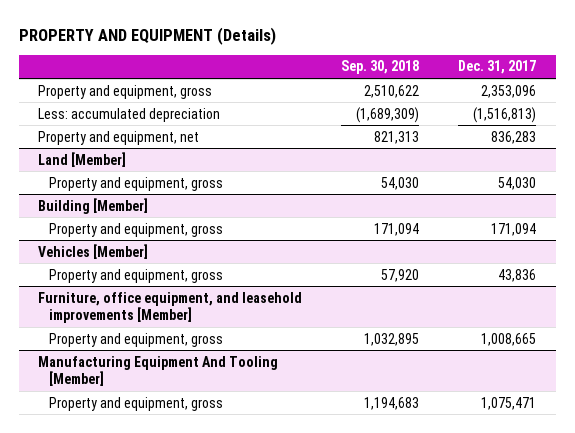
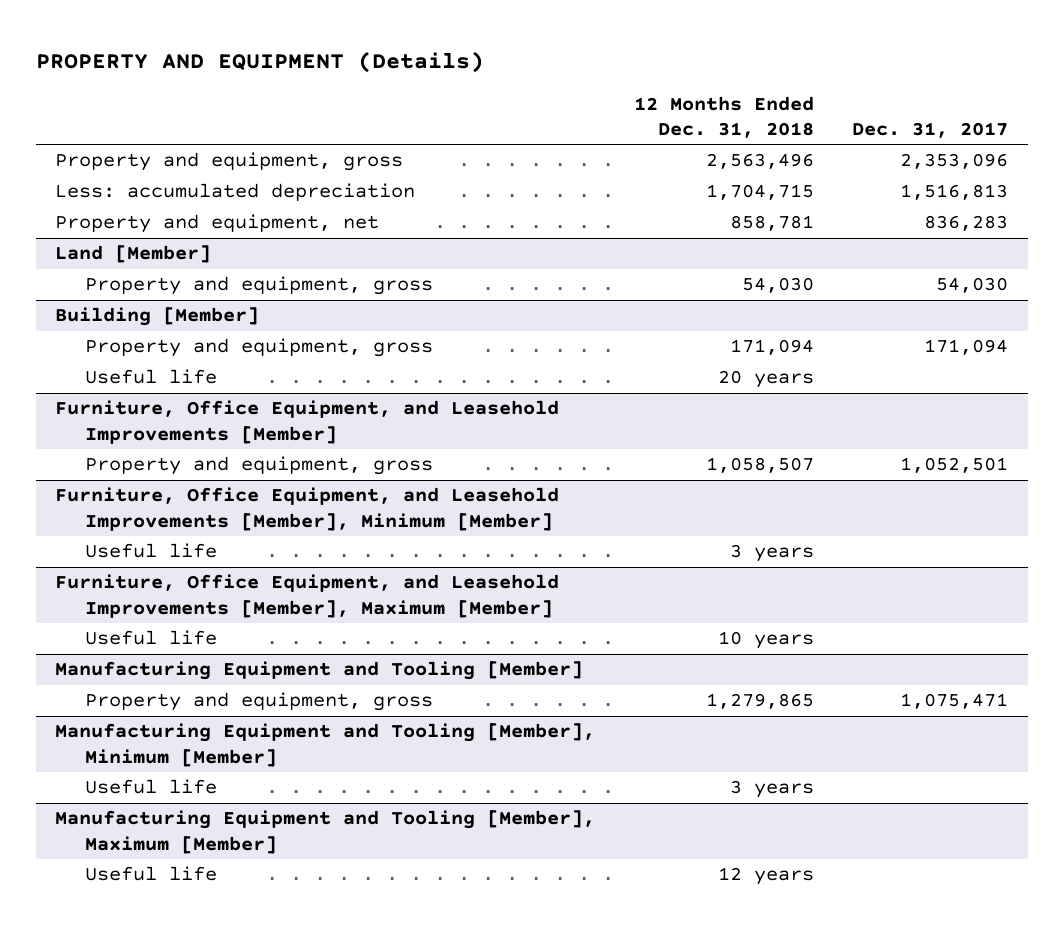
[341,60,420,75] Sep. 30, 2018 -> none
none -> [633,95,814,139] 12 Months Ended Dec. 31, 2018
[473,106,537,123] (1,516,813) -> [900,184,1009,201] 1,516,813
[38,243,149,259] Vehicles [Member] -> none
[48,268,223,283] Property and equipment, gross -> none
none -> [84,369,217,385] Useful life
[38,291,303,324] Furniture, office equipment, and leasehold improvements [Member] -> [55,400,560,445] Furniture, Office Equipment, and Leasehold Improvements [Member]
[481,332,537,346] 1,008,665 -> [900,457,1009,474] 1,052,501
none -> [55,487,560,532] Furniture, Office Equipment, and Leasehold Improvements [Member], Minimum [Member]
none -> [84,543,217,559] Useful life
none -> [55,574,560,619] Furniture, Office Equipment, and Leasehold Improvements [Member], Maximum [Member]
none -> [84,630,217,646] Useful life
[38,355,279,387] Manufacturing Equipment And Tooling [Member] -> [55,661,584,681] Manufacturing Equipment and Tooling [Member]
none -> [55,723,596,768] Manufacturing Equipment and Tooling [Member], Minimum [Member]
none -> [84,779,217,795] Useful life
none -> [55,810,596,855] Manufacturing Equipment and Tooling [Member], Maximum [Member]
none -> [84,866,217,882] Useful life

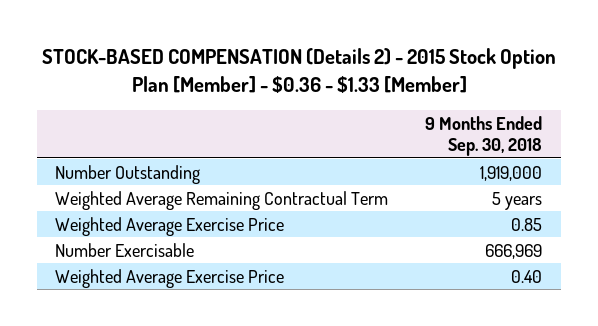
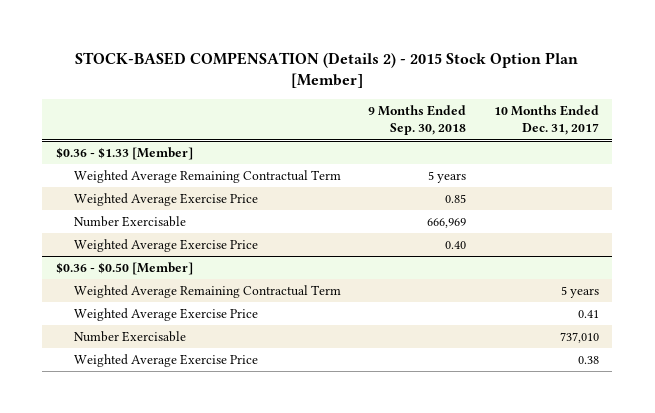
[41,48,556,94] STOCK-BASED COMPENSATION (Details 2) - 2015 Stock Option Plan [Member] - $0.36 - $1.33 [Member] -> [75,51,579,88] STOCK-BASED COMPENSATION (Details 2) - 2015 Stock Option Plan [Member]
none -> [493,104,599,136] 10 Months Ended Dec. 31, 2017
[55,164,201,184] Number Outstanding -> none
none -> [56,147,194,161] $0.36 - $1.33 [Member]
none -> [56,262,194,276] $0.36 - $0.50 [Member]
none -> [73,285,341,299] Weighted Average Remaining Contractual Term
none -> [73,308,258,322] Weighted Average Exercise Price
none -> [73,331,186,343] Number Exercisable
none -> [73,354,258,368] Weighted Average Exercise Price

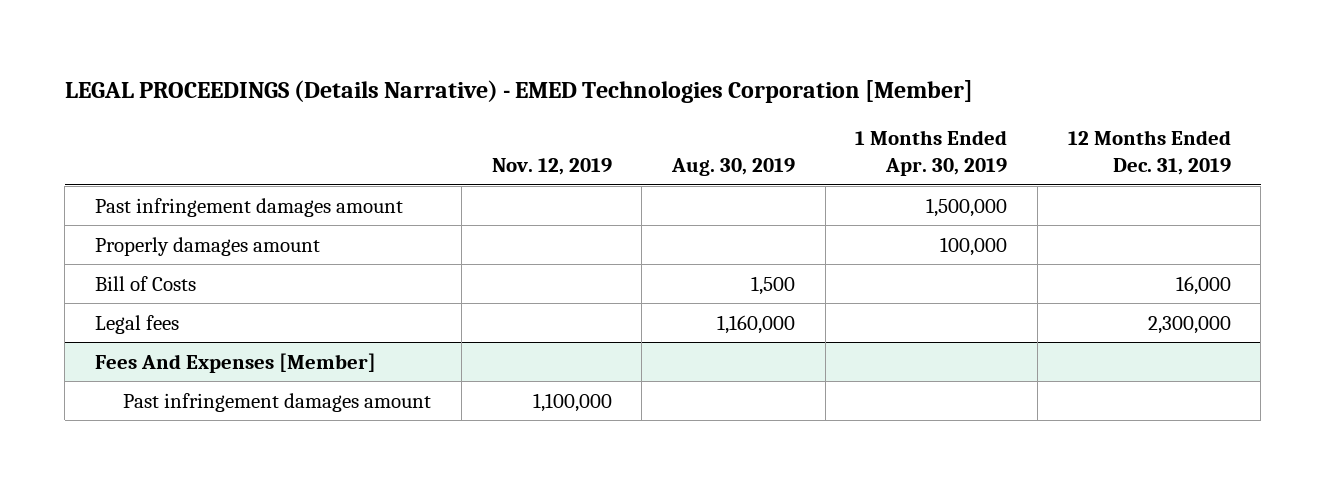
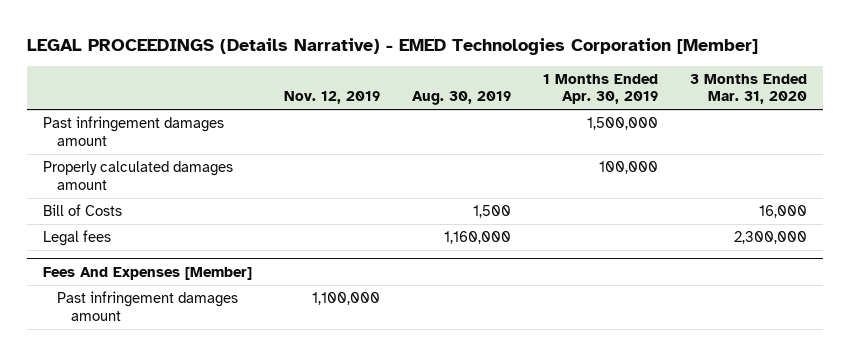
[1067,130,1231,176] 12 Months Ended Dec. 31, 2019 -> none
none -> [690,73,808,105] 3 Months Ended Mar. 31, 2020
[95,236,321,256] Properly damages amount -> [43,161,234,190] Properly calculated damages amount

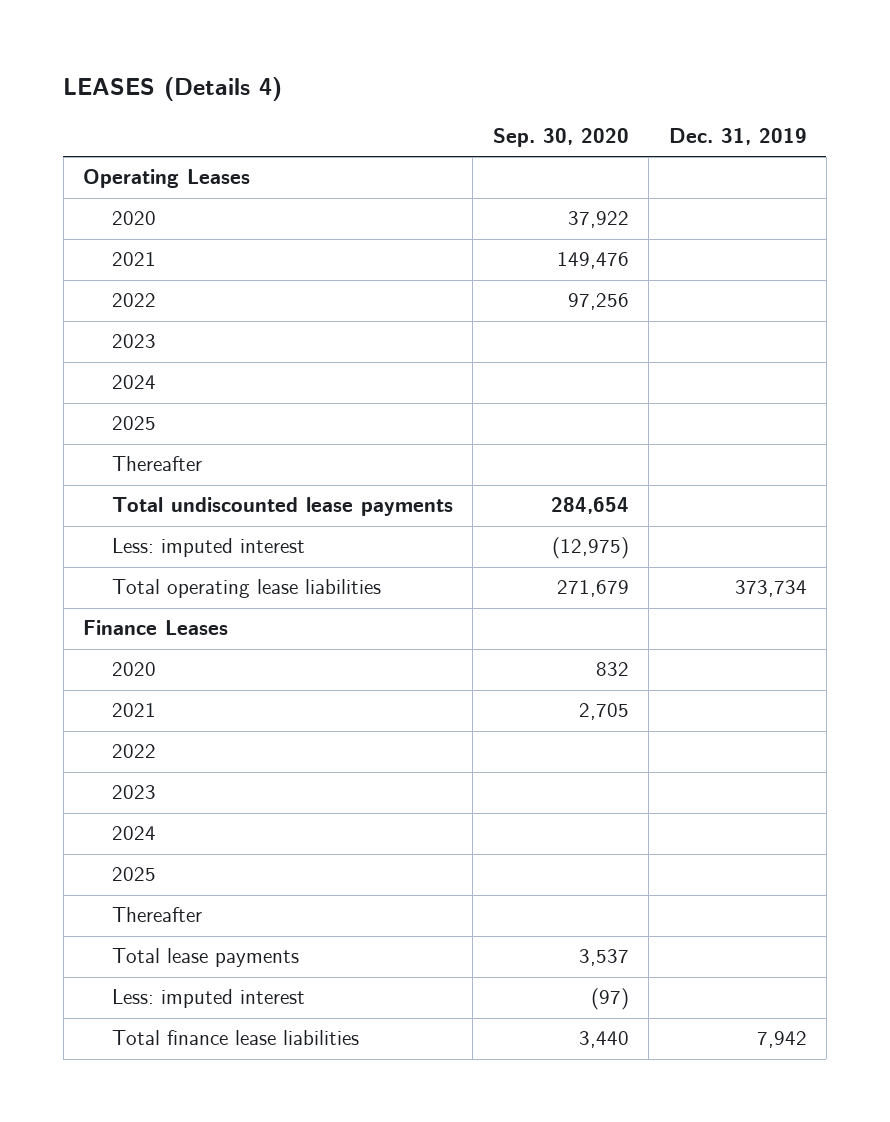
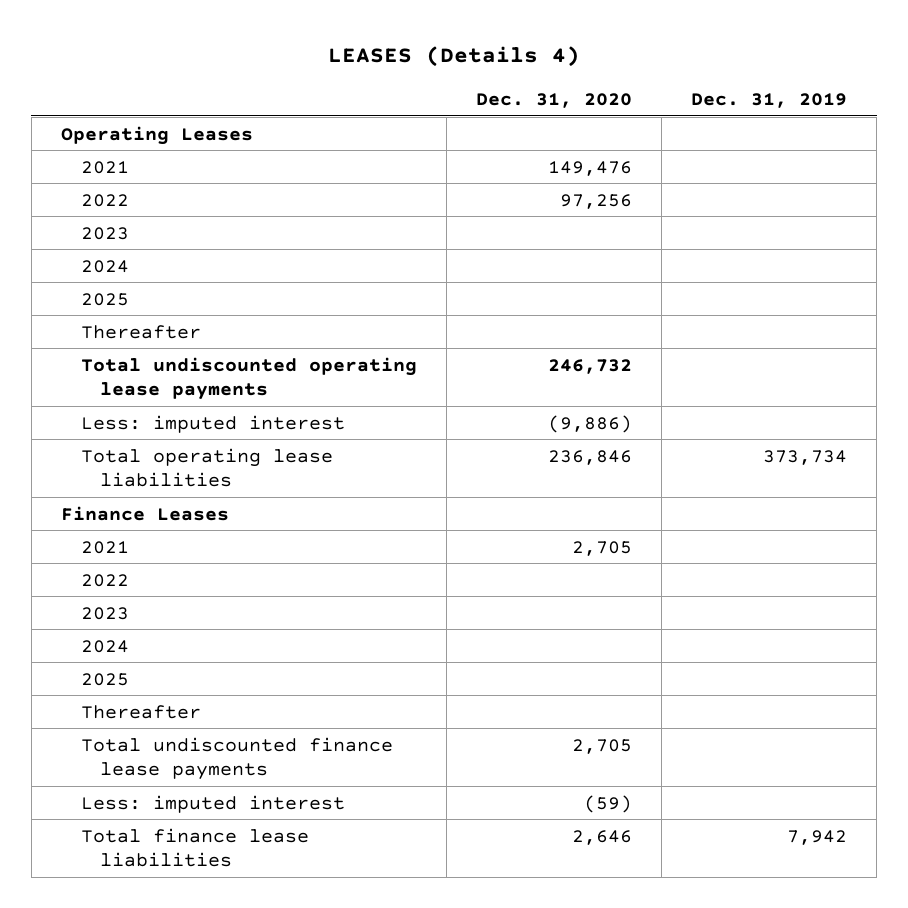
[492,127,629,147] Sep. 30, 2020 -> none
none -> [475,92,632,108] Dec. 31, 2020
[111,211,156,226] 2020 -> none
[111,497,453,517] Total undiscounted lease payments -> [80,356,417,401] Total undiscounted operating lease payments
[111,662,156,677] 2020 -> none
[111,948,299,968] Total lease payments -> [80,736,393,781] Total undiscounted finance lease payments

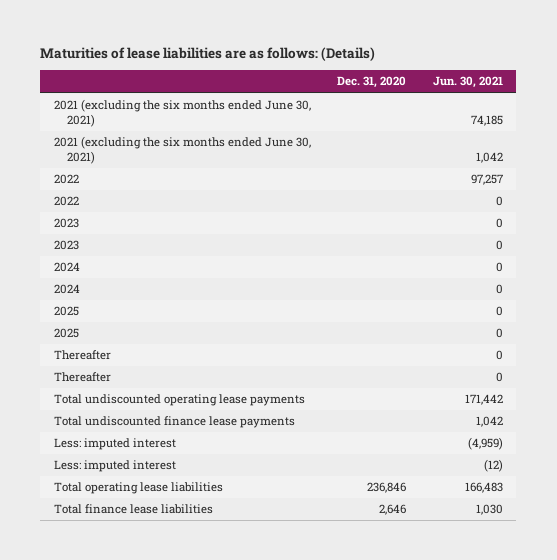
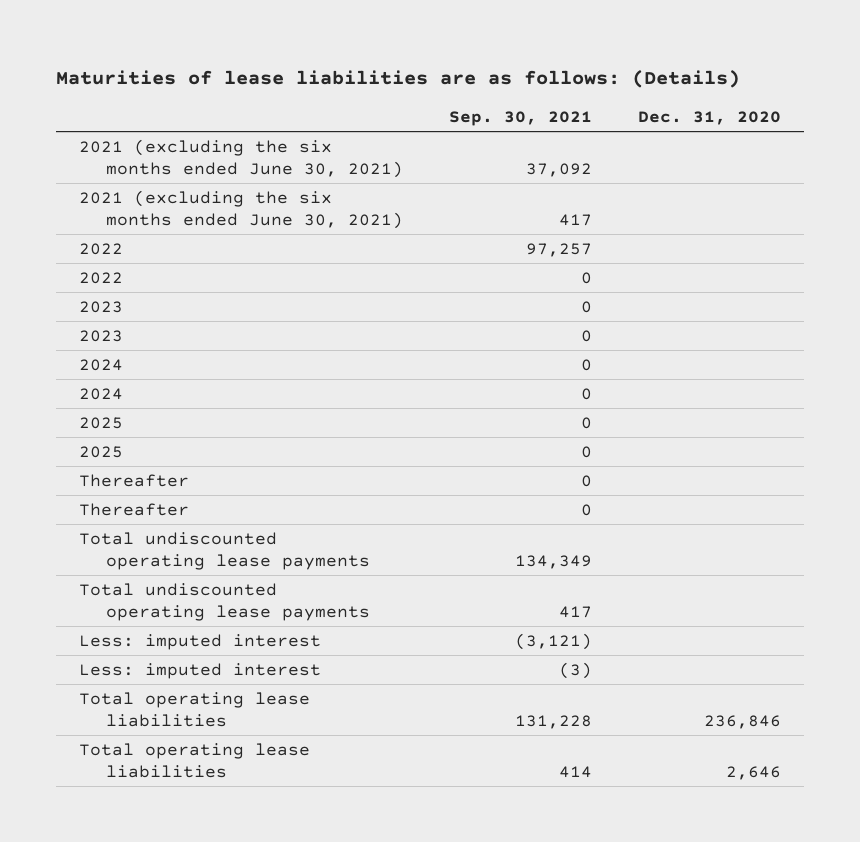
[433,76,504,89] Jun. 30, 2021 -> none
none -> [449,110,593,126] Sep. 30, 2021
[53,416,295,429] Total undiscounted finance lease payments -> [79,582,371,621] Total undiscounted operating lease payments
[53,504,213,515] Total finance lease liabilities -> [79,742,311,778] Total operating lease liabilities

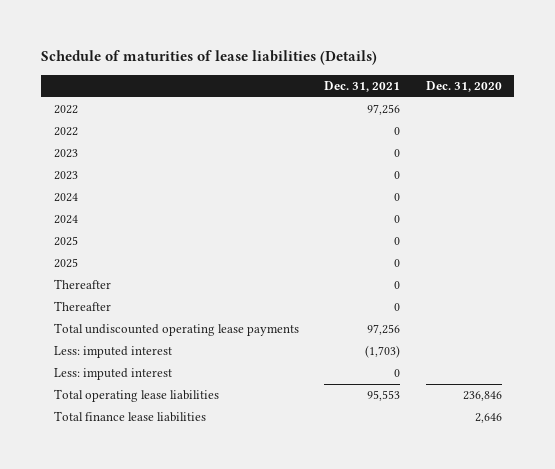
[56,70,741,89] Maturities of lease liabilities are as follows: (Details) -> [40,50,377,66] Schedule of maturities of lease liabilities (Details)
[449,110,593,126] Sep. 30, 2021 -> none
none -> [324,80,401,92] Dec. 31, 2021
[79,138,404,178] 2021 (excluding the six months ended June 30, 2021) -> none
[79,189,404,229] 2021 (excluding the six months ended June 30, 2021) -> none
[79,582,371,621] Total undiscounted operating lease payments -> none
[79,742,311,778] Total operating lease liabilities -> [53,411,206,423] Total finance lease liabilities

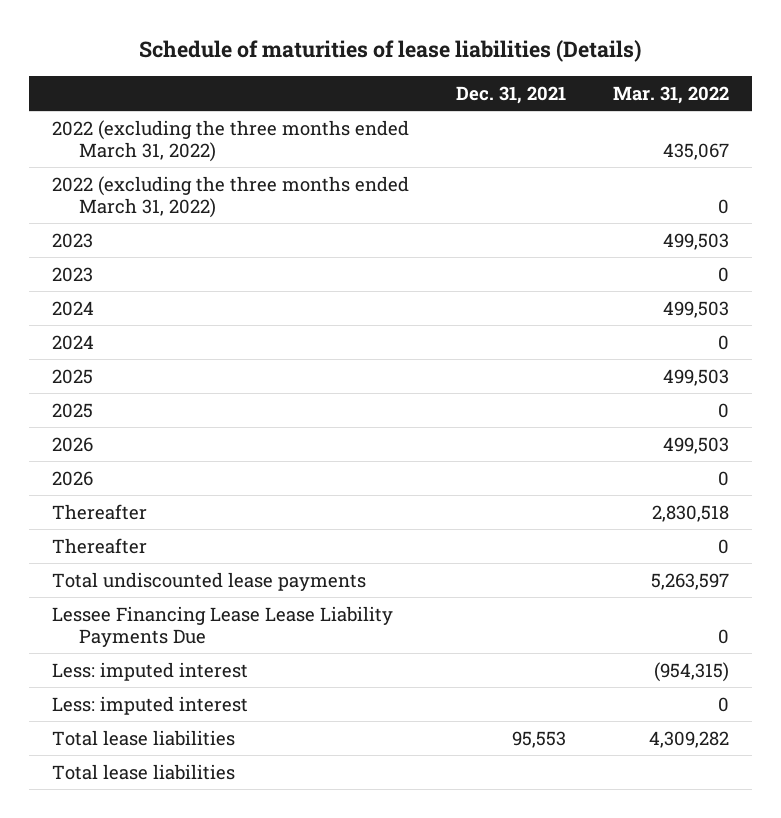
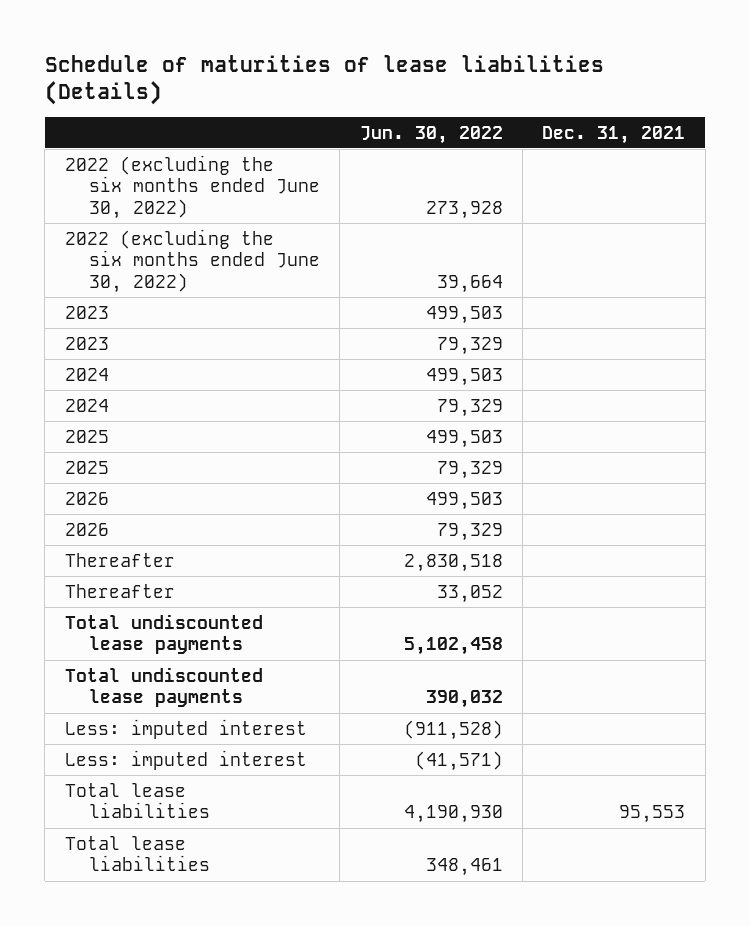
[612,85,729,104] Mar. 31, 2022 -> none
none -> [359,125,503,144] Jun. 30, 2022
[51,119,409,162] 2022 (excluding the three months ended March 31, 2022) -> [64,154,320,219] 2022 (excluding the six months ended June 30, 2022)
[51,175,409,218] 2022 (excluding the three months ended March 31, 2022) -> [64,228,320,293] 2022 (excluding the six months ended June 30, 2022)
[51,605,393,647] Lessee Financing Lease Lease Liability Payments Due -> none
none -> [64,666,263,708] Total undiscounted lease payments

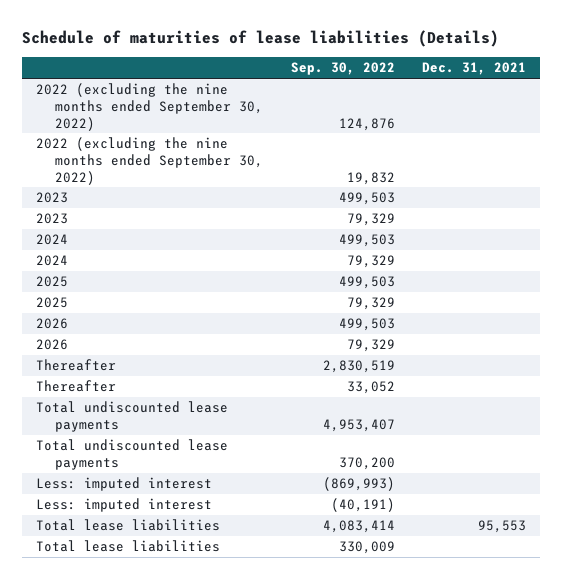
[359,125,503,144] Jun. 30, 2022 -> none
none -> [290,62,395,76] Sep. 30, 2022
[64,154,320,219] 2022 (excluding the six months ended June 30, 2022) -> [36,83,264,131] 2022 (excluding the nine months ended September 30, 2022)
[64,228,320,293] 2022 (excluding the six months ended June 30, 2022) -> [36,137,264,185] 2022 (excluding the nine months ended September 30, 2022)

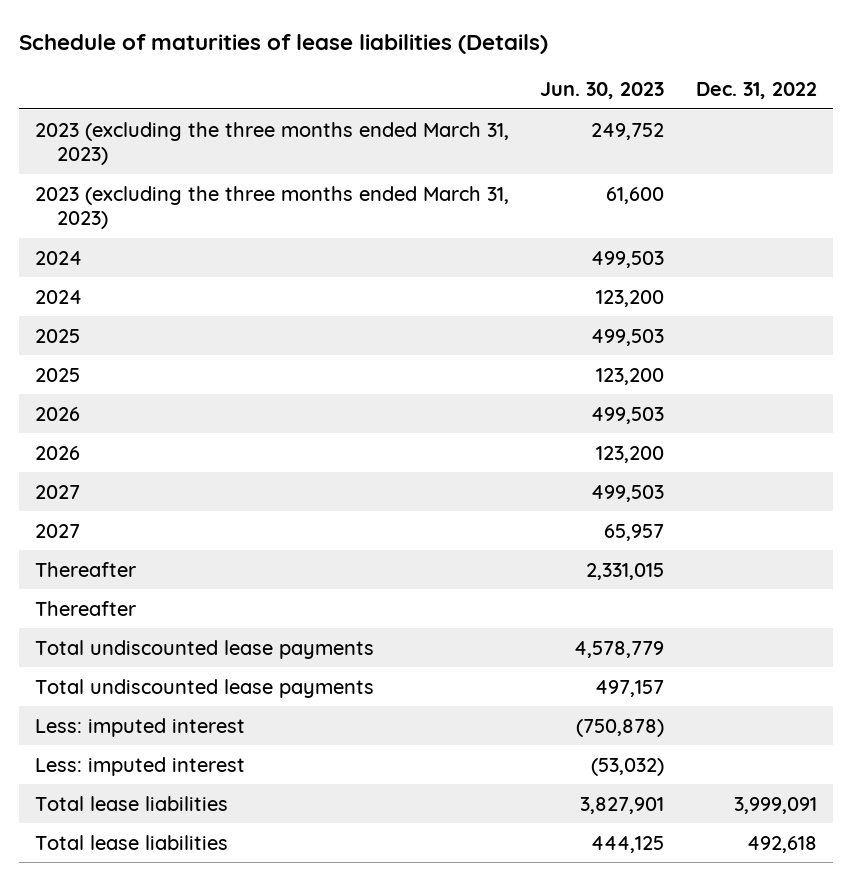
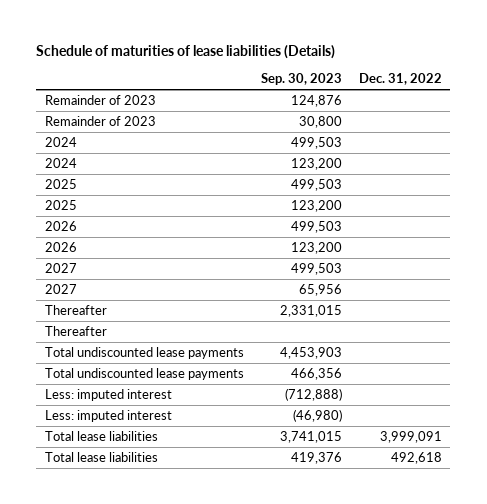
[540,81,665,99] Jun. 30, 2023 -> none
none -> [260,73,342,86] Sep. 30, 2023
[34,121,509,166] 2023 (excluding the three months ended March 31, 2023) -> [44,94,156,105] Remainder of 2023
[34,185,509,230] 2023 (excluding the three months ended March 31, 2023) -> [44,115,156,126] Remainder of 2023

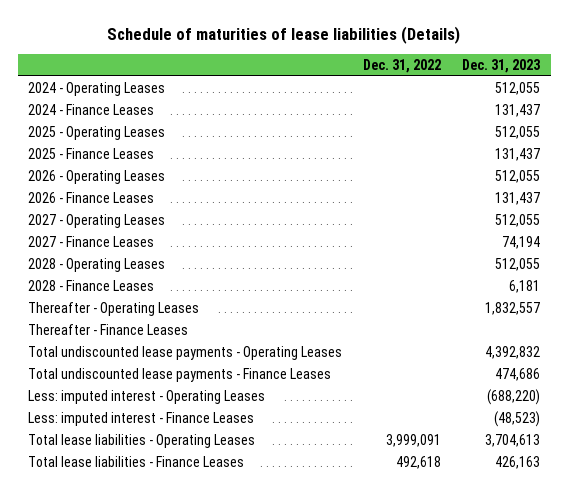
[260,73,342,86] Sep. 30, 2023 -> none
none -> [462,58,541,73] Dec. 31, 2023
[44,94,156,105] Remainder of 2023 -> [28,82,166,97] 2024 - Operating Leases
[44,115,156,126] Remainder of 2023 -> [28,104,155,116] 2024 - Finance Leases
[44,136,77,147] 2024 -> [28,126,166,141] 2025 - Operating Leases
[44,157,77,168] 2024 -> [28,148,155,160] 2025 - Finance Leases
[44,178,77,189] 2025 -> [28,170,166,185] 2026 - Operating Leases
[44,199,77,210] 2025 -> [28,192,155,204] 2026 - Finance Leases
[44,220,77,231] 2026 -> [28,214,166,229] 2027 - Operating Leases
[44,241,77,252] 2026 -> [28,236,155,248] 2027 - Finance Leases
[44,262,77,273] 2027 -> [28,258,166,273] 2028 - Operating Leases
[44,283,77,294] 2027 -> [28,280,155,292] 2028 - Finance Leases
[44,304,107,315] Thereafter -> [28,302,200,317] Thereafter - Operating Leases
[44,325,107,336] Thereafter -> [28,324,189,336] Thereafter - Finance Leases
[44,346,244,359] Total undiscounted lease payments -> [28,346,343,361] Total undiscounted lease payments - Operating Leases
[44,367,244,380] Total undiscounted lease payments -> [28,368,332,383] Total undiscounted lease payments - Finance Leases
[44,388,172,401] Less: imputed interest -> [28,390,266,405] Less: imputed interest - Operating Leases
[44,409,172,422] Less: imputed interest -> [28,412,255,427] Less: imputed interest - Finance Leases
[44,430,158,441] Total lease liabilities -> [28,434,256,449] Total lease liabilities - Operating Leases
[44,451,158,462] Total lease liabilities -> [28,456,245,468] Total lease liabilities - Finance Leases

